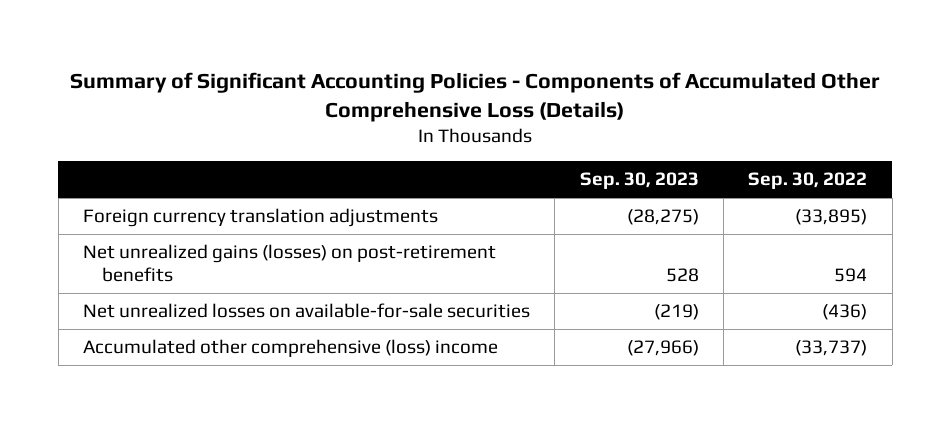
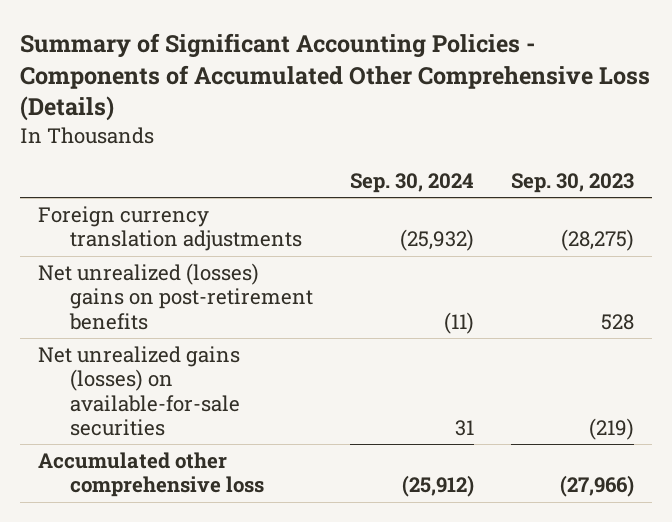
[748,172,868,190] Sep. 30, 2022 -> none
none -> [349,172,474,193] Sep. 30, 2024
[83,244,497,283] Net unrealized gains (losses) on post-retirement benefits -> [38,263,314,330] Net unrealized (losses) gains on post-retirement benefits
[83,303,531,319] Net unrealized losses on available-for-sale securities -> [38,346,241,436] Net unrealized gains (losses) on available-for-sale securities
[83,339,499,358] Accumulated other comprehensive (loss) income -> [38,452,265,498] Accumulated other comprehensive loss

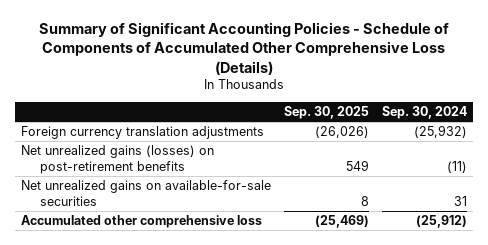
[20,32,651,122] Summary of Significant Accounting Policies - Components of Accumulated Other Comprehensive Loss (Details) -> [38,21,449,75] Summary of Significant Accounting Policies - Schedule of Components of Accumulated Other Comprehensive Loss (Details)
[510,172,634,193] Sep. 30, 2023 -> none
none -> [283,106,369,120] Sep. 30, 2025
[38,263,314,330] Net unrealized (losses) gains on post-retirement benefits -> [21,145,215,175] Net unrealized gains (losses) on post-retirement benefits
[38,346,241,436] Net unrealized gains (losses) on available-for-sale securities -> [21,180,272,207] Net unrealized gains on available-for-sale securities

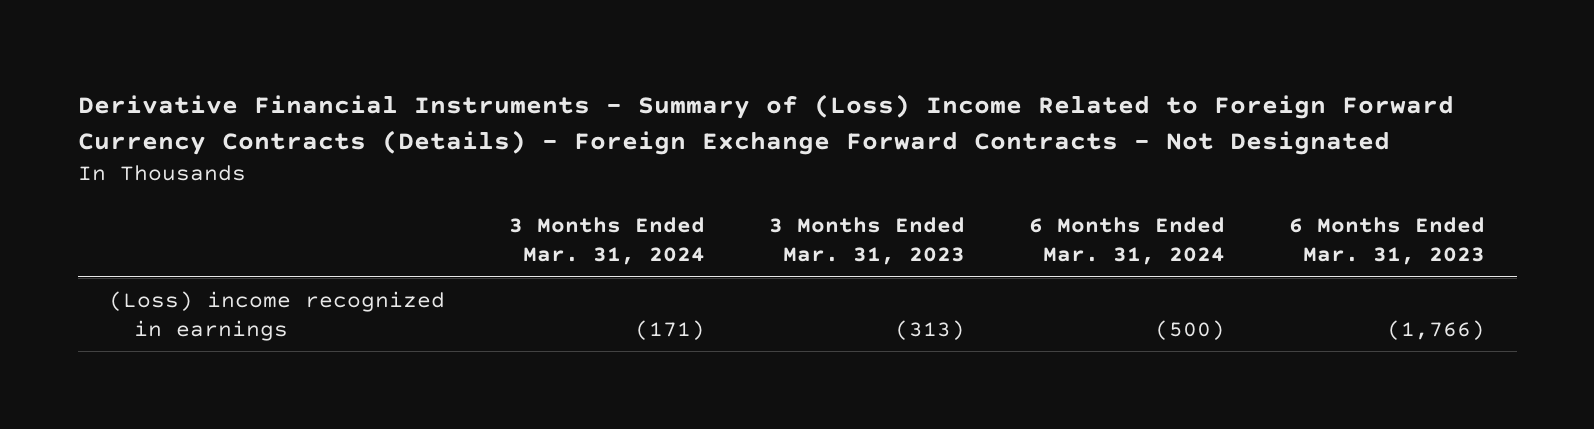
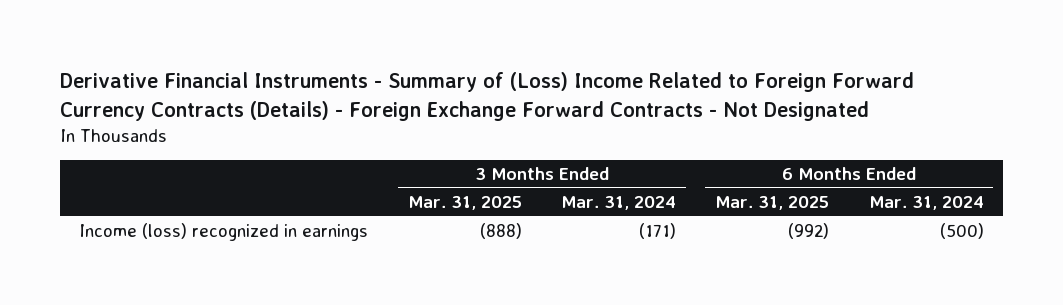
[769,217,966,266] 3 Months Ended Mar. 31, 2023 -> none
[1288,217,1485,266] 6 Months Ended Mar. 31, 2023 -> none
none -> [407,196,522,211] Mar. 31, 2025
none -> [715,196,830,211] Mar. 31, 2025
[109,291,446,341] (Loss) income recognized in earnings -> [79,223,369,242] Income (loss) recognized in earnings

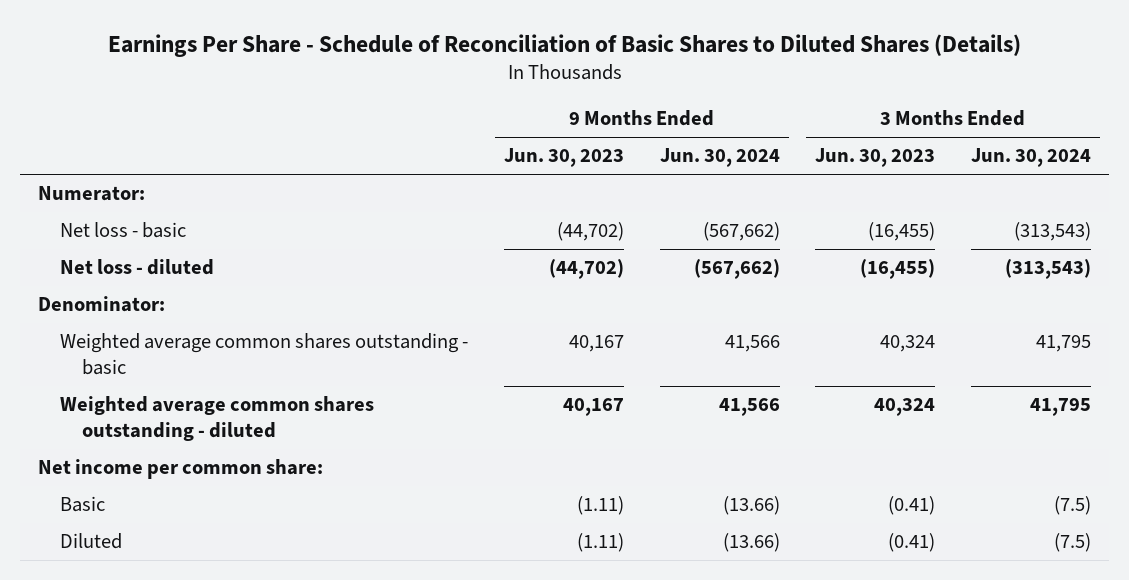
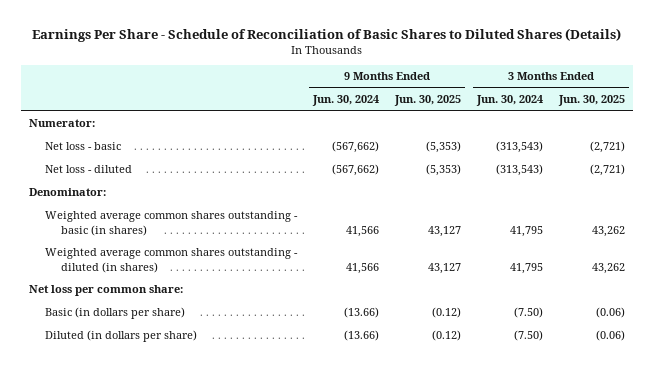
[503,148,624,168] Jun. 30, 2023 -> none
[815,148,936,168] Jun. 30, 2023 -> none
none -> [393,95,461,107] Jun. 30, 2025
none -> [557,95,625,107] Jun. 30, 2025
[59,333,468,376] Weighted average common shares outstanding - basic -> [45,211,299,236] Weighted average common shares outstanding - basic (in shares)
[59,396,374,442] Weighted average common shares outstanding - diluted -> [45,248,299,273] Weighted average common shares outstanding - diluted (in shares)
[37,459,323,480] Net income per common share: -> [29,285,184,297] Net loss per common share:
[59,496,105,513] Basic -> [45,307,186,320] Basic (in dollars per share)
[1054,496,1092,516] (7.5) -> [513,307,543,319] (7.50)
[59,533,122,550] Diluted -> [45,330,198,343] Diluted (in dollars per share)
[1054,533,1092,553] (7.5) -> [513,330,543,342] (7.50)

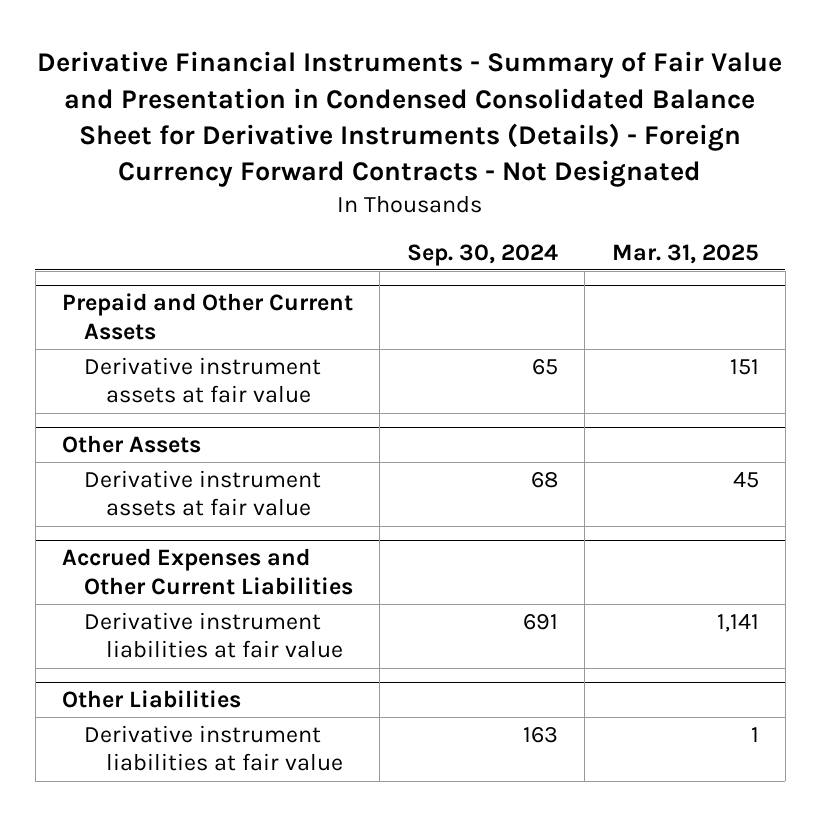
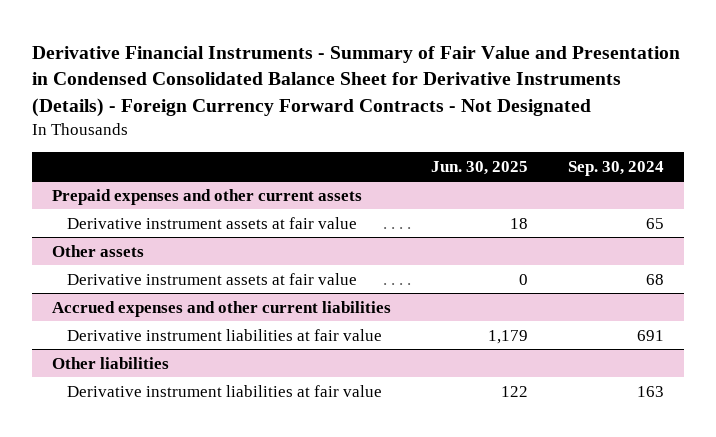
[611,243,759,264] Mar. 31, 2025 -> none
none -> [431,160,529,175] Jun. 30, 2025
[61,293,353,340] Prepaid and Other Current Assets -> [52,188,363,205] Prepaid expenses and other current assets
[61,435,201,454] Other Assets -> [52,244,145,257] Other assets
[61,548,353,595] Accrued Expenses and Other Current Liabilities -> [52,300,392,317] Accrued expenses and other current liabilities
[61,690,241,709] Other Liabilities -> [52,356,170,369] Other liabilities

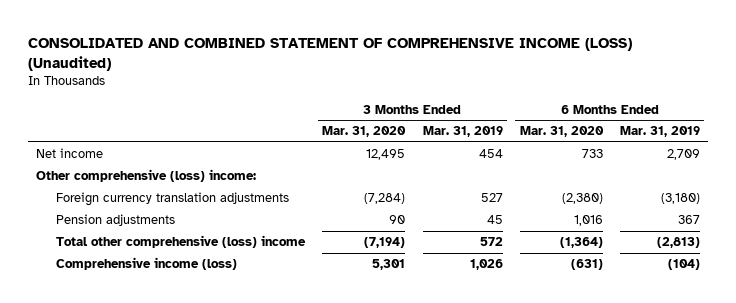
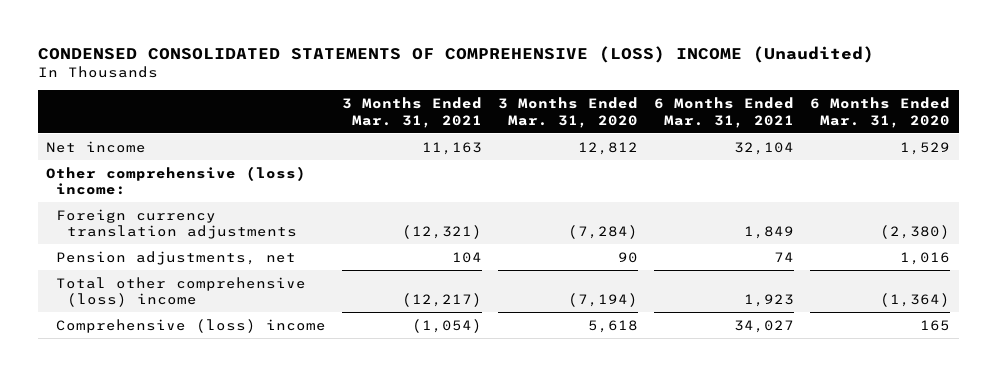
[27,37,632,71] CONSOLIDATED AND COMBINED STATEMENT OF COMPREHENSIVE INCOME (LOSS) (Unaudited) -> [38,46,875,64] CONDENSED CONSOLIDATED STATEMENTS OF COMPREHENSIVE (LOSS) INCOME (Unaudited)
[422,126,503,138] Mar. 31, 2019 -> none
[619,126,700,138] Mar. 31, 2019 -> none
none -> [342,97,483,128] 3 Months Ended Mar. 31, 2021
none -> [654,97,795,128] 6 Months Ended Mar. 31, 2021
[366,149,406,161] 12,495 -> [578,141,639,155] 12,812
[581,149,603,159] 733 -> [900,141,951,155] 1,529
[56,214,176,227] Pension adjustments -> [56,250,297,265] Pension adjustments, net
[56,257,238,271] Comprehensive income (loss) -> [56,318,327,333] Comprehensive (loss) income
[372,259,406,271] 5,301 -> [588,319,639,333] 5,618
[570,259,603,271] (631) -> [920,319,951,331] 165

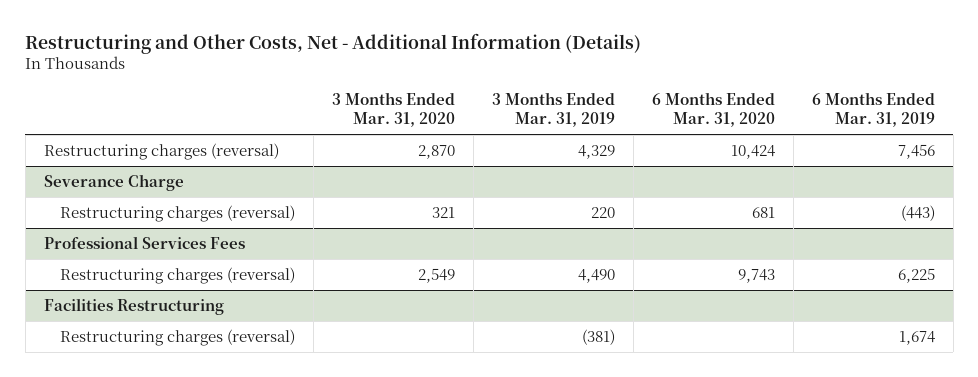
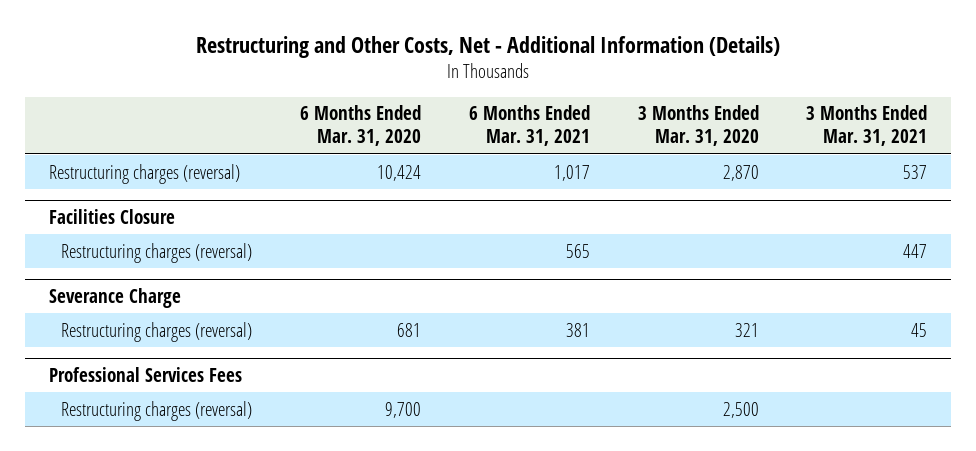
[491,92,615,128] 3 Months Ended Mar. 31, 2019 -> none
[811,92,935,128] 6 Months Ended Mar. 31, 2019 -> none
none -> [468,105,590,147] 6 Months Ended Mar. 31, 2021
none -> [806,105,928,147] 3 Months Ended Mar. 31, 2021
none -> [48,209,175,225] Facilities Closure
none -> [61,242,253,263] Restructuring charges (reversal)
[43,297,224,315] Facilities Restructuring -> none
[59,328,295,346] Restructuring charges (reversal) -> none
[417,267,455,283] 2,549 -> [722,401,759,418] 2,500
[737,268,775,283] 9,743 -> [385,401,422,418] 9,700

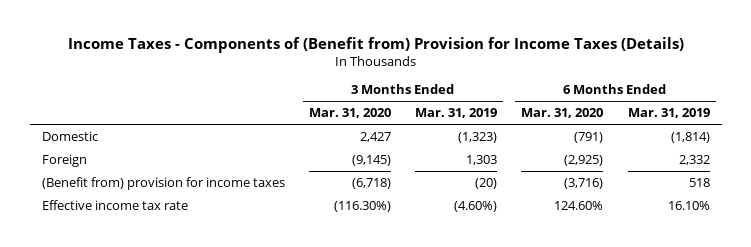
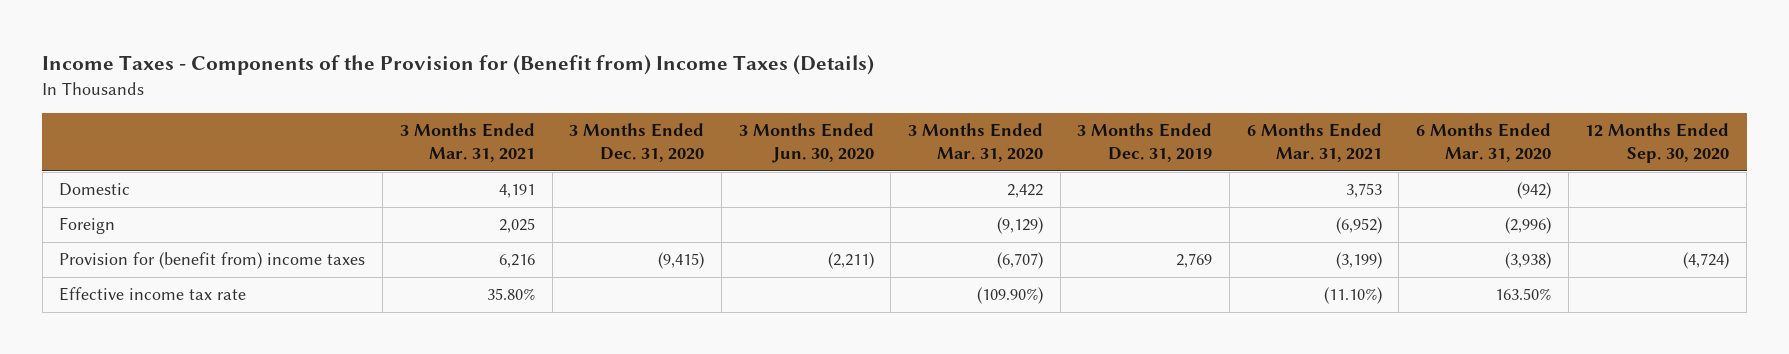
[67,37,684,54] Income Taxes - Components of (Benefit from) Provision for Income Taxes (Details) -> [42,55,875,76] Income Taxes - Components of the Provision for (Benefit from) Income Taxes (Details)
[415,108,498,119] Mar. 31, 2019 -> none
[627,108,710,119] Mar. 31, 2019 -> none
none -> [399,123,535,163] 3 Months Ended Mar. 31, 2021
none -> [569,123,705,163] 3 Months Ended Dec. 31, 2020
none -> [738,123,874,164] 3 Months Ended Jun. 30, 2020
none -> [1077,123,1213,163] 3 Months Ended Dec. 31, 2019
none -> [1246,123,1382,163] 6 Months Ended Mar. 31, 2021
none -> [1585,123,1730,164] 12 Months Ended Sep. 30, 2020
[360,131,392,142] 2,427 -> [1006,184,1043,199] 2,422
[574,131,604,143] (791) -> [1517,182,1552,200] (942)
[352,154,392,166] (9,145) -> [996,217,1043,235] (9,129)
[564,154,604,166] (2,925) -> [1505,217,1552,235] (2,996)
[41,176,285,190] (Benefit from) provision for income taxes -> [59,252,366,270] Provision for (benefit from) income taxes
[352,177,392,189] (6,718) -> [996,252,1043,270] (6,707)
[564,177,604,189] (3,716) -> [1505,252,1552,270] (3,938)
[334,200,392,212] (116.30%) -> [976,287,1043,305] (109.90%)
[554,200,604,210] 124.60% -> [1495,288,1552,301] 163.50%

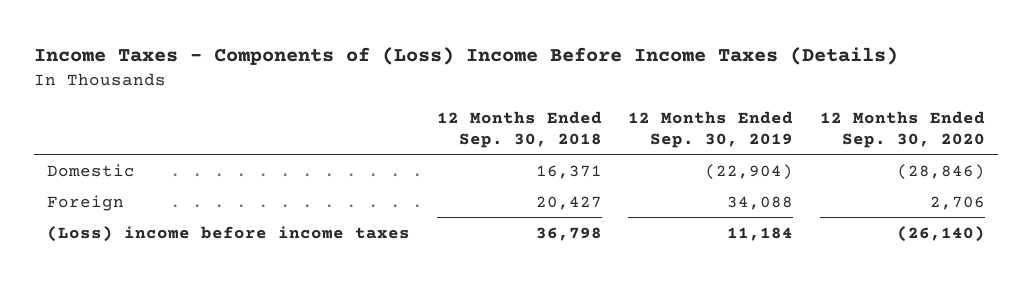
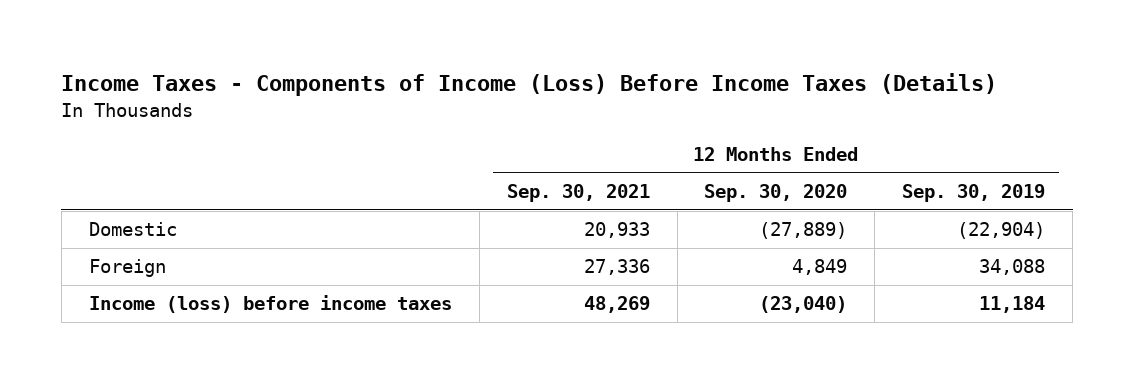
[33,47,898,66] Income Taxes - Components of (Loss) Income Before Income Taxes (Details) -> [61,73,998,97] Income Taxes - Components of Income (Loss) Before Income Taxes (Details)
[436,111,602,148] 12 Months Ended Sep. 30, 2018 -> none
none -> [506,184,650,203] Sep. 30, 2021
[897,163,986,180] (28,846) -> [759,222,848,240] (27,889)
[930,195,986,210] 2,706 -> [792,259,848,276] 4,849
[46,225,410,242] (Loss) income before income taxes -> [88,295,452,314] Income (loss) before income taxes
[897,225,986,242] (26,140) -> [759,296,848,314] (23,040)

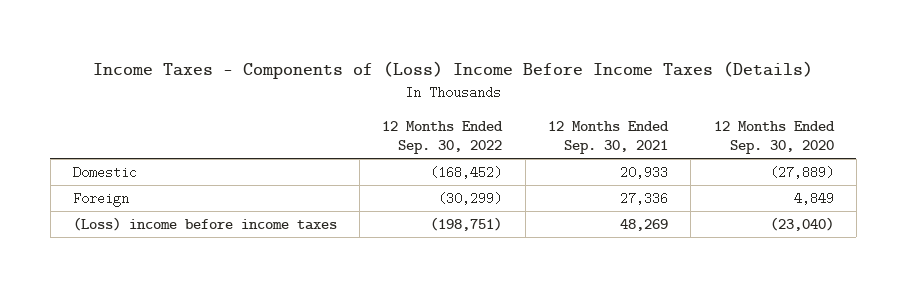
[61,73,998,97] Income Taxes - Components of Income (Loss) Before Income Taxes (Details) -> [93,61,814,80] Income Taxes - Components of (Loss) Income Before Income Taxes (Details)
[902,184,1046,203] Sep. 30, 2019 -> none
none -> [382,120,504,155] 12 Months Ended Sep. 30, 2022
[88,295,452,314] Income (loss) before income taxes -> [72,217,337,232] (Loss) income before income taxes

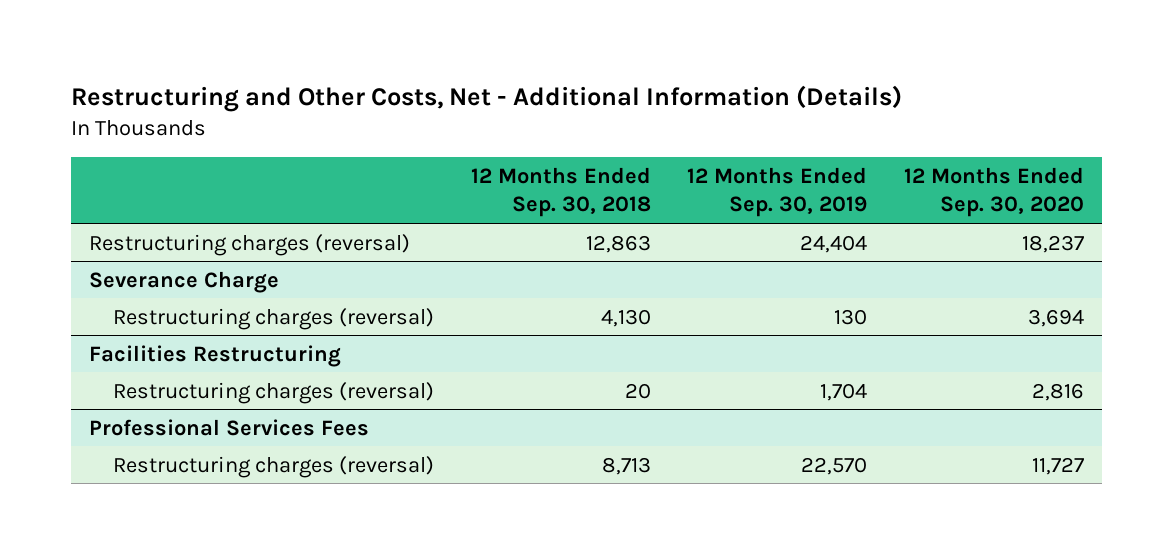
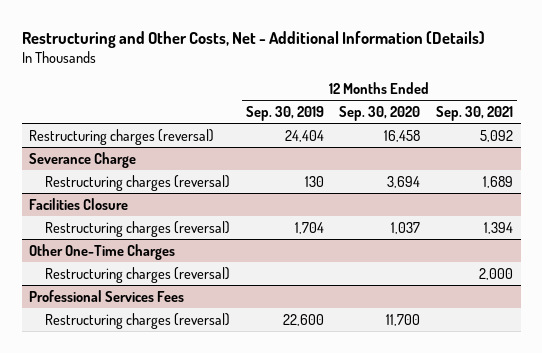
[470,166,651,218] 12 Months Ended Sep. 30, 2018 -> none
none -> [435,105,513,121] Sep. 30, 2021
[1021,234,1084,253] 18,237 -> [384,129,421,142] 16,458
[88,344,341,367] Facilities Restructuring -> [29,197,129,210] Facilities Closure
[1031,382,1084,401] 2,816 -> [391,221,421,234] 1,037
none -> [29,243,176,260] Other One-Time Charges
none -> [44,266,230,283] Restructuring charges (reversal)
[801,456,868,475] 22,570 -> [282,313,324,326] 22,600
[1031,456,1084,475] 11,727 -> [386,313,421,326] 11,700

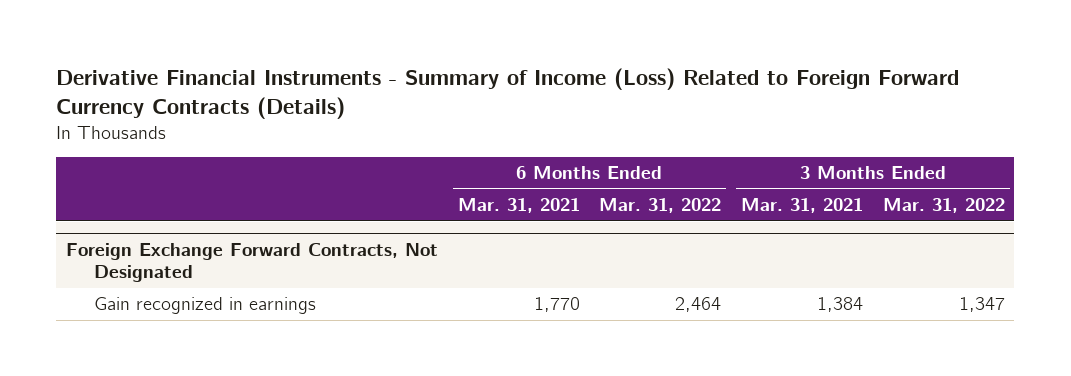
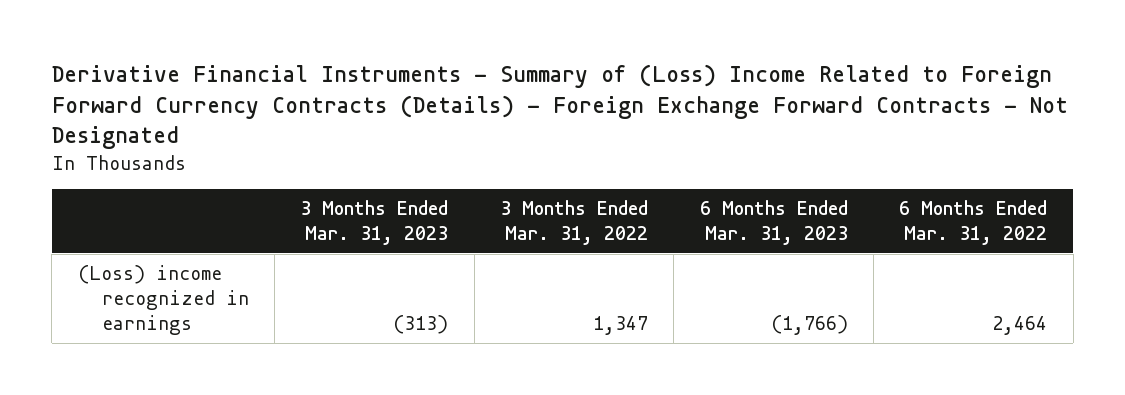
[56,67,960,119] Derivative Financial Instruments - Summary of Income (Loss) Related to Foreign Forward Currency Contracts (Details) -> [51,64,1068,150] Derivative Financial Instruments - Summary of (Loss) Income Related to Foreign Forward Currency Contracts (Details) - Foreign Exchange Forward Contracts - Not Designated
[457,198,580,214] Mar. 31, 2021 -> none
[740,198,863,214] Mar. 31, 2021 -> none
none -> [300,200,449,246] 3 Months Ended Mar. 31, 2023
none -> [699,200,848,246] 6 Months Ended Mar. 31, 2023
[66,242,439,283] Foreign Exchange Forward Contracts, Not Designated -> none
[93,297,316,315] Gain recognized in earnings -> [77,265,249,335] (Loss) income recognized in earnings

